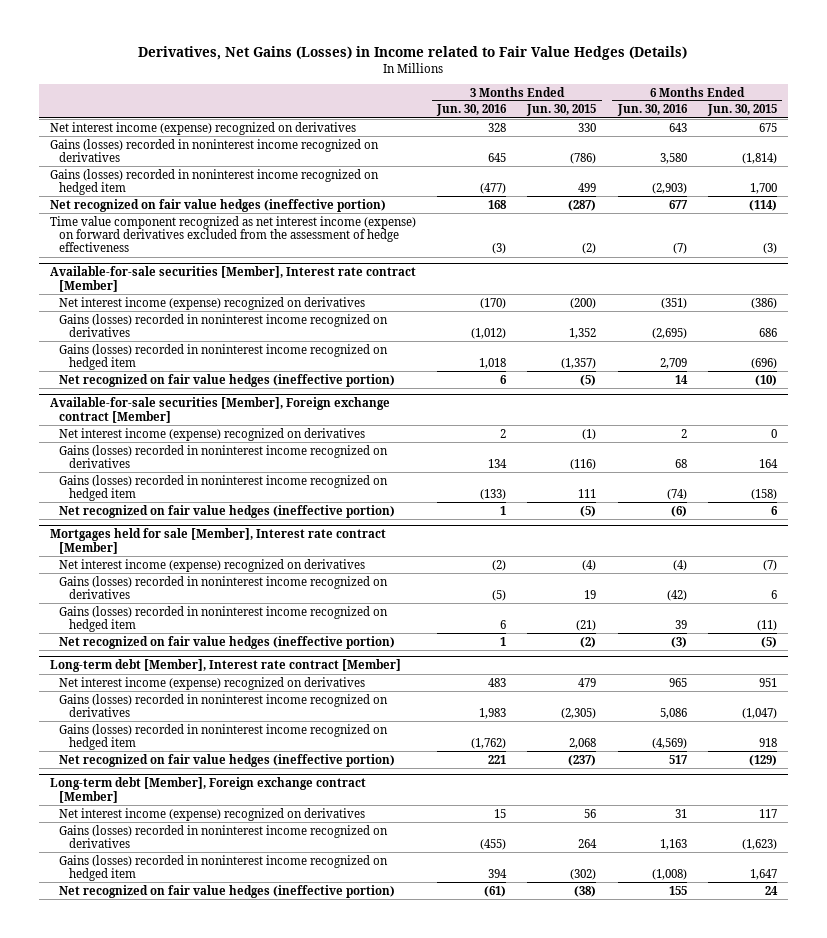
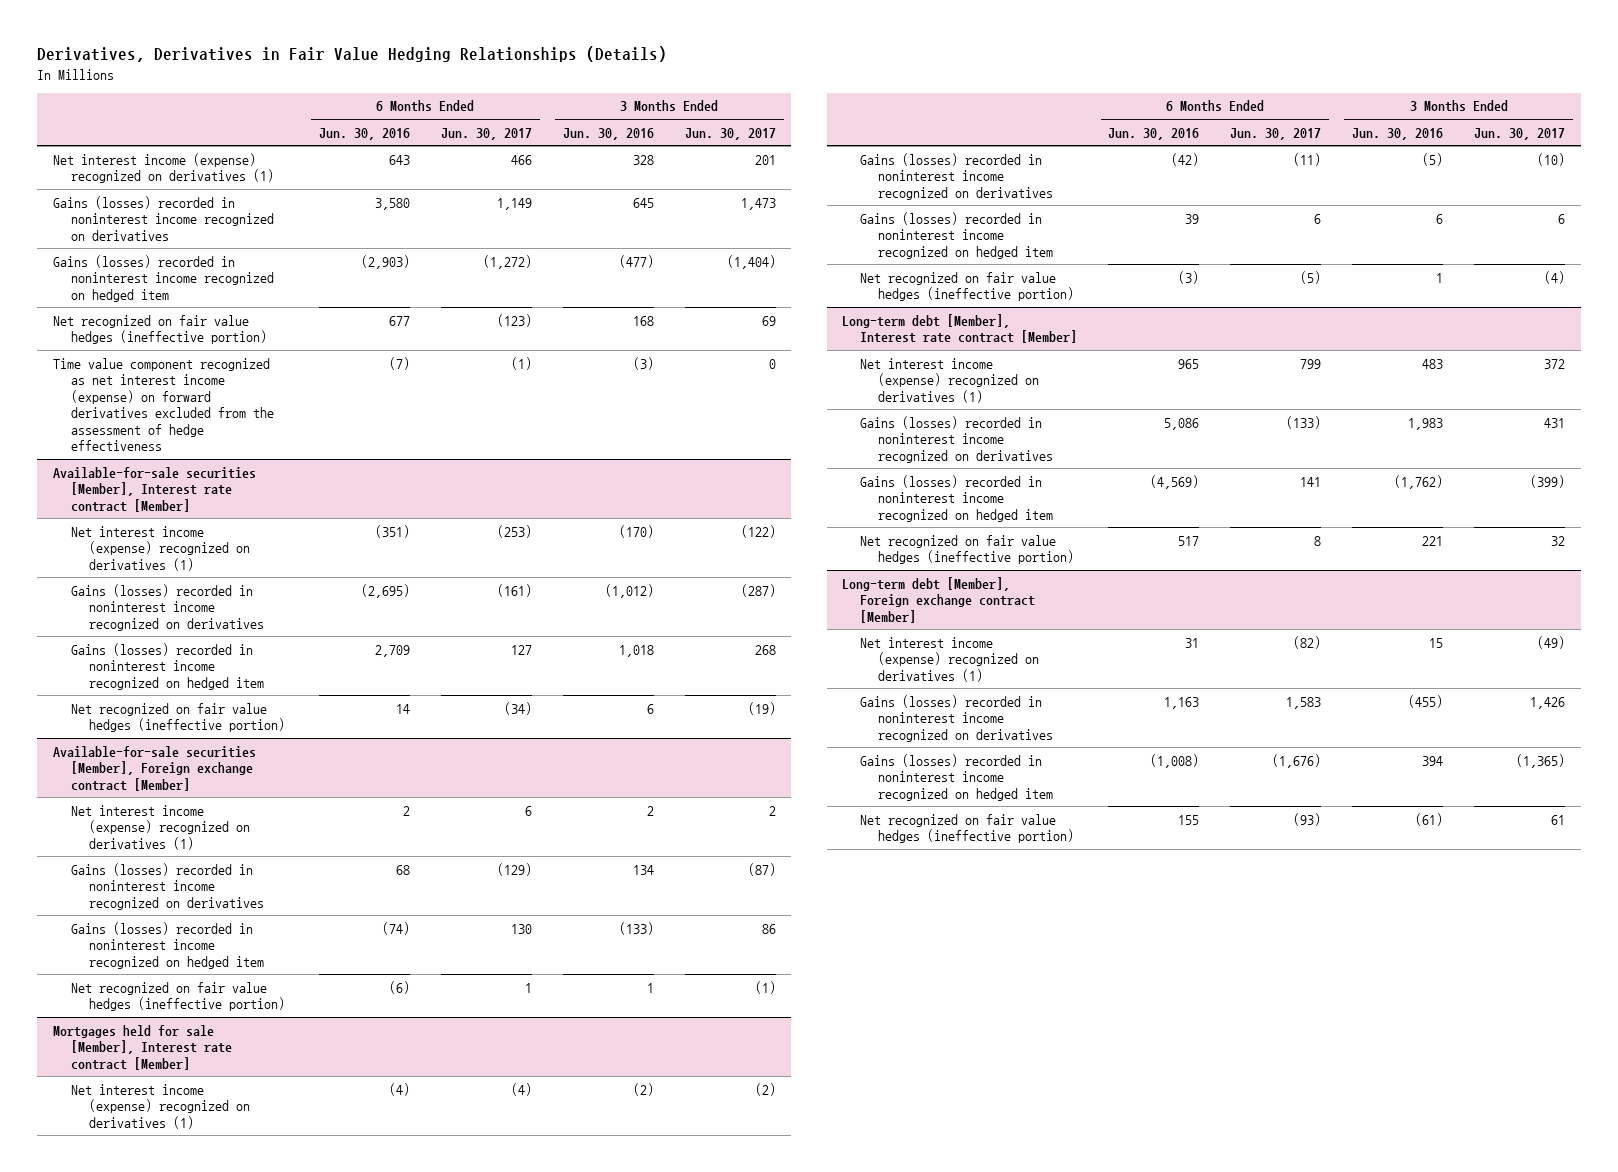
[138,45,688,60] Derivatives, Net Gains (Losses) in Income related to Fair Value Hedges (Details) -> [37,46,668,63] Derivatives, Derivatives in Fair Value Hedging Relationships (Details)
[526,104,597,117] Jun. 30, 2015 -> none
[707,104,778,117] Jun. 30, 2015 -> none
none -> [440,127,532,140] Jun. 30, 2017
none -> [684,127,776,140] Jun. 30, 2017
[49,121,356,135] Net interest income (expense) recognized on derivatives -> [52,152,275,184] Net interest income (expense) recognized on derivatives (1)
[59,296,366,310] Net interest income (expense) recognized on derivatives -> [71,525,251,571] Net interest income (expense) recognized on derivatives (1)
[59,427,366,441] Net interest income (expense) recognized on derivatives -> [71,804,251,850] Net interest income (expense) recognized on derivatives (1)
[59,558,366,572] Net interest income (expense) recognized on derivatives -> [71,1083,251,1129] Net interest income (expense) recognized on derivatives (1)
[59,676,366,690] Net interest income (expense) recognized on derivatives -> [860,357,1040,403] Net interest income (expense) recognized on derivatives (1)
[59,807,366,821] Net interest income (expense) recognized on derivatives -> [860,636,1040,682] Net interest income (expense) recognized on derivatives (1)

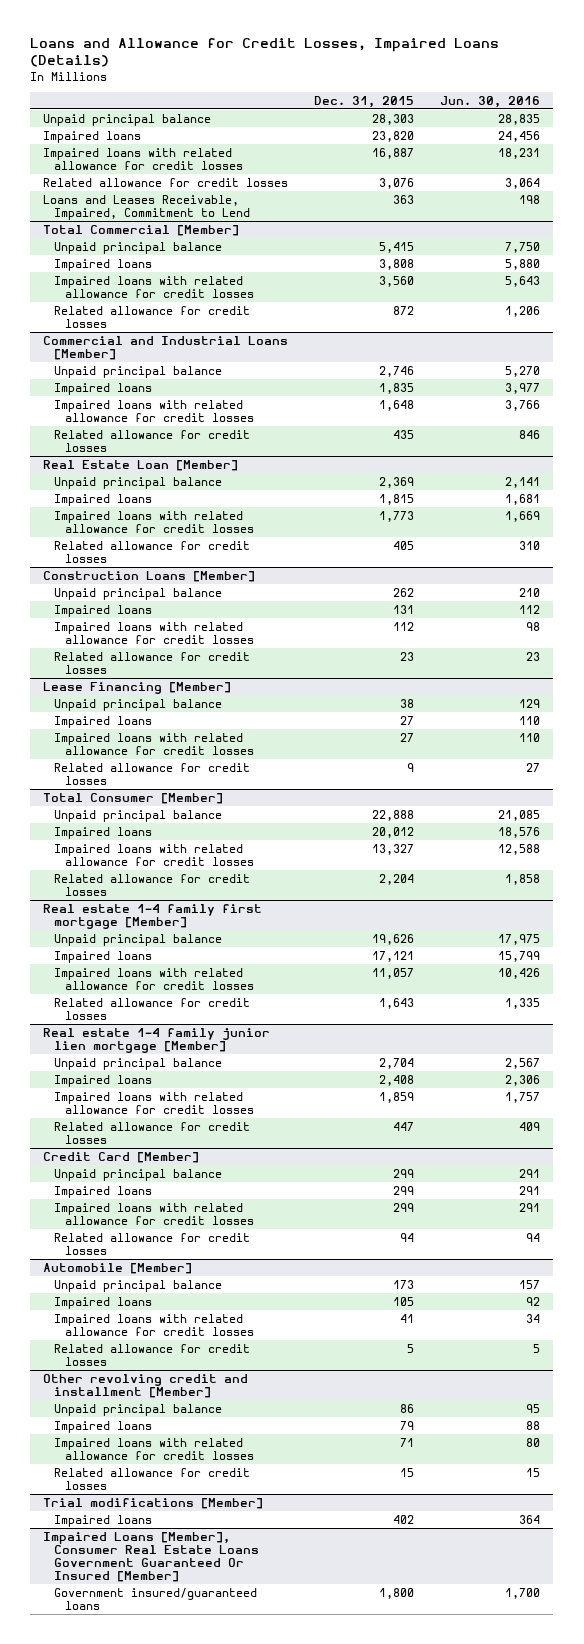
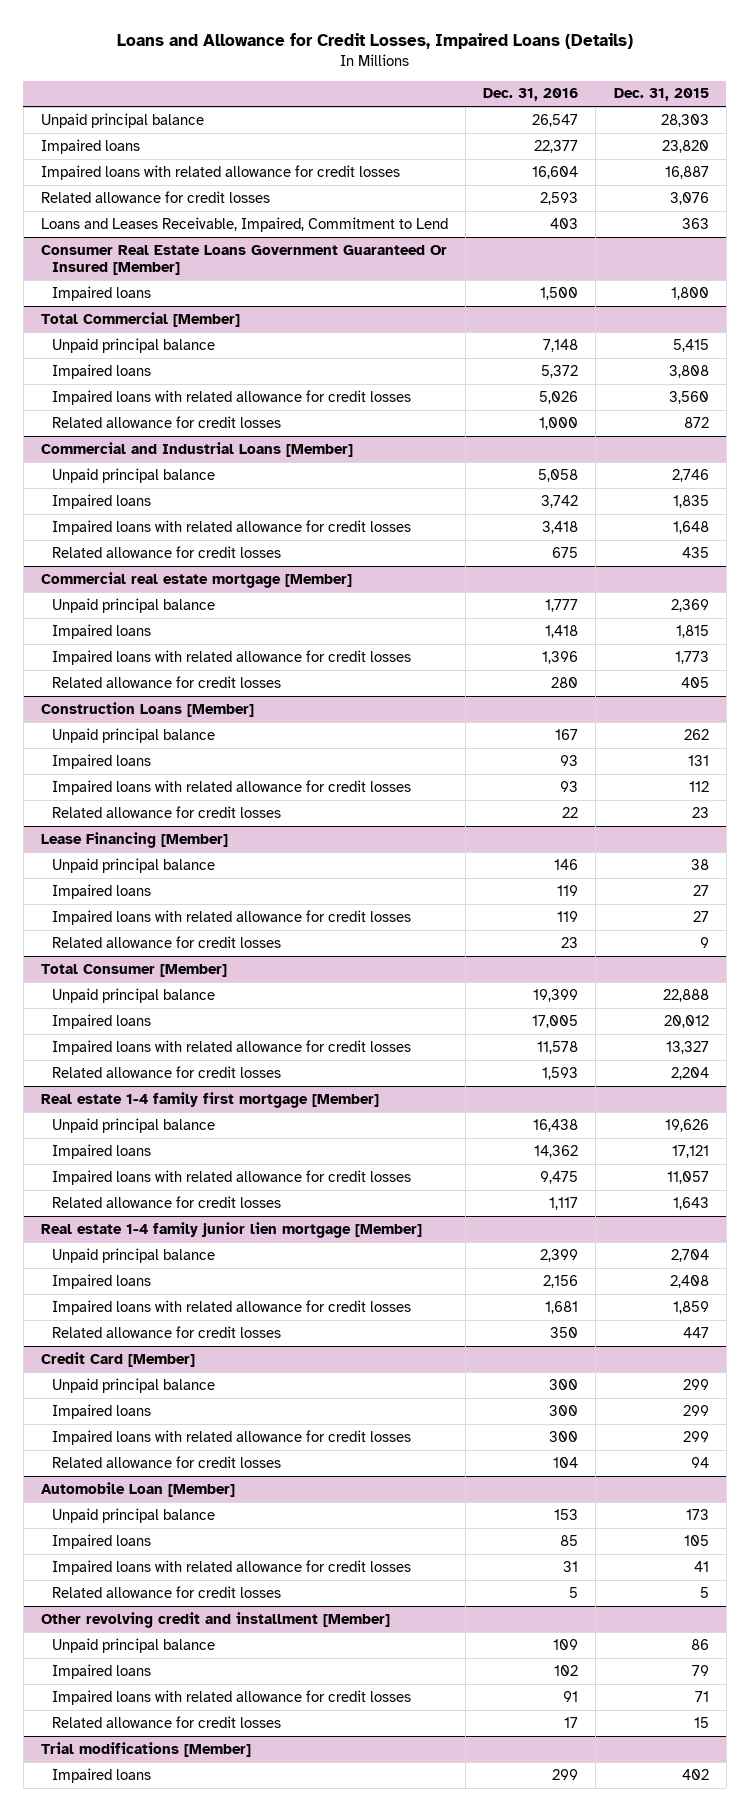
[440,95,541,108] Jun. 30, 2016 -> none
none -> [483,88,579,102] Dec. 31, 2016
none -> [41,244,448,276] Consumer Real Estate Loans Government Guaranteed Or Insured [Member]
none -> [52,285,152,301] Impaired loans
[43,459,239,471] Real Estate Loan [Member] -> [41,571,353,588] Commercial real estate mortgage [Member]
[43,1262,193,1274] Automobile [Member] -> [41,1481,236,1497] Automobile Loan [Member]
[43,1531,259,1582] Impaired Loans [Member], Consumer Real Estate Loans Government Guaranteed Or Insured [Member] -> none
[53,1587,257,1610] Government insured/guaranteed loans -> none

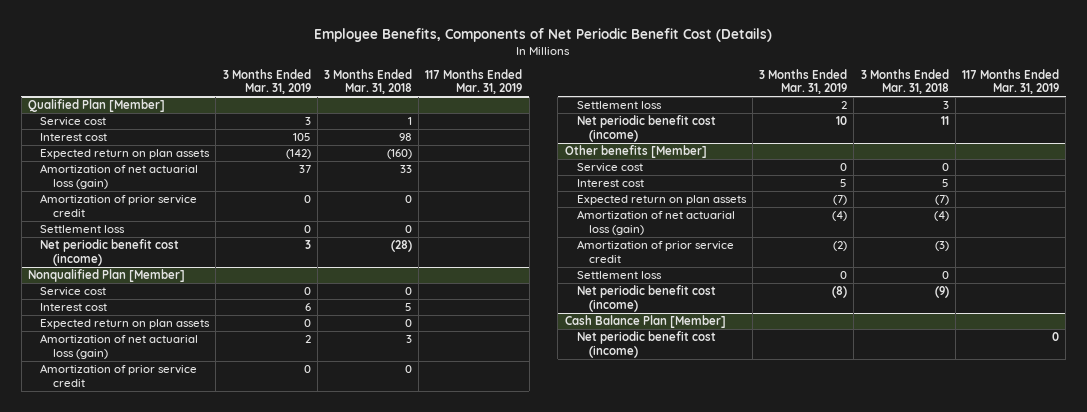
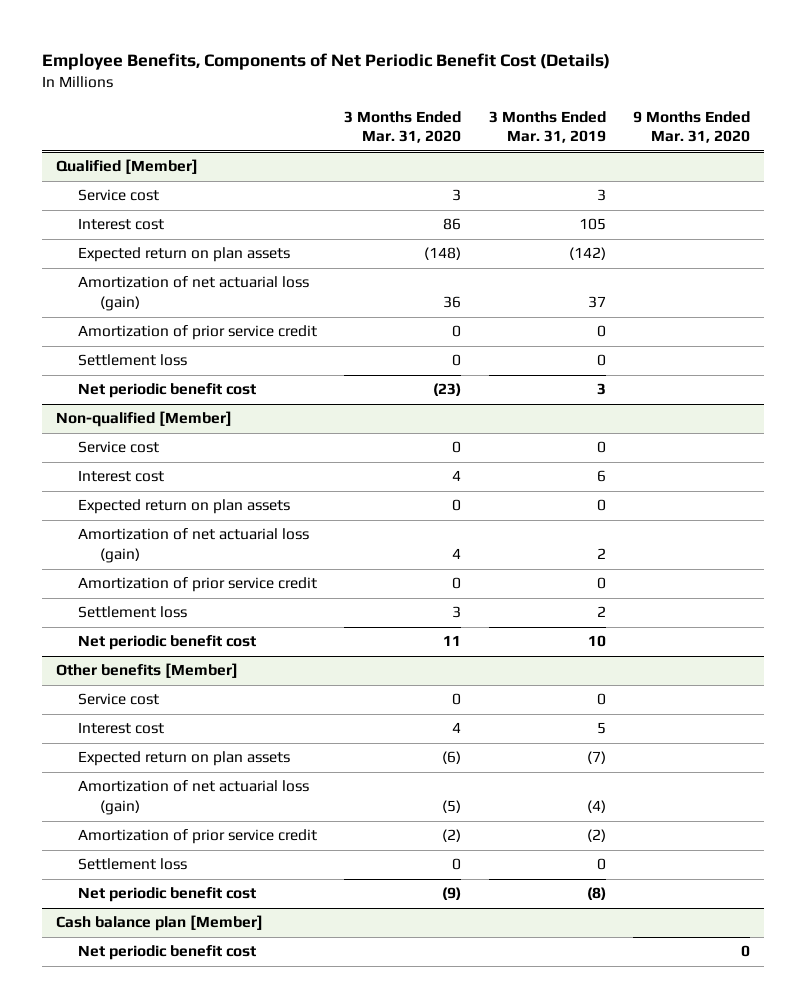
[323,68,412,94] 3 Months Ended Mar. 31, 2018 -> none
[425,68,523,94] 117 Months Ended Mar. 31, 2019 -> none
none -> [344,110,462,144] 3 Months Ended Mar. 31, 2020
none -> [632,110,750,144] 9 Months Ended Mar. 31, 2020
[27,99,165,113] Qualified Plan [Member] -> [56,159,199,175] Qualified [Member]
[40,239,180,266] Net periodic benefit cost (income) -> [78,383,257,399] Net periodic benefit cost
[27,269,185,283] Nonqualified Plan [Member] -> [56,411,233,428] Non-qualified [Member]
[576,115,716,142] Net periodic benefit cost (income) -> [78,635,257,651] Net periodic benefit cost
[576,285,716,312] Net periodic benefit cost (income) -> [78,887,257,903] Net periodic benefit cost
[564,315,726,329] Cash Balance Plan [Member] -> [56,915,264,932] Cash balance plan [Member]
[576,331,716,358] Net periodic benefit cost (income) -> [78,945,257,961] Net periodic benefit cost

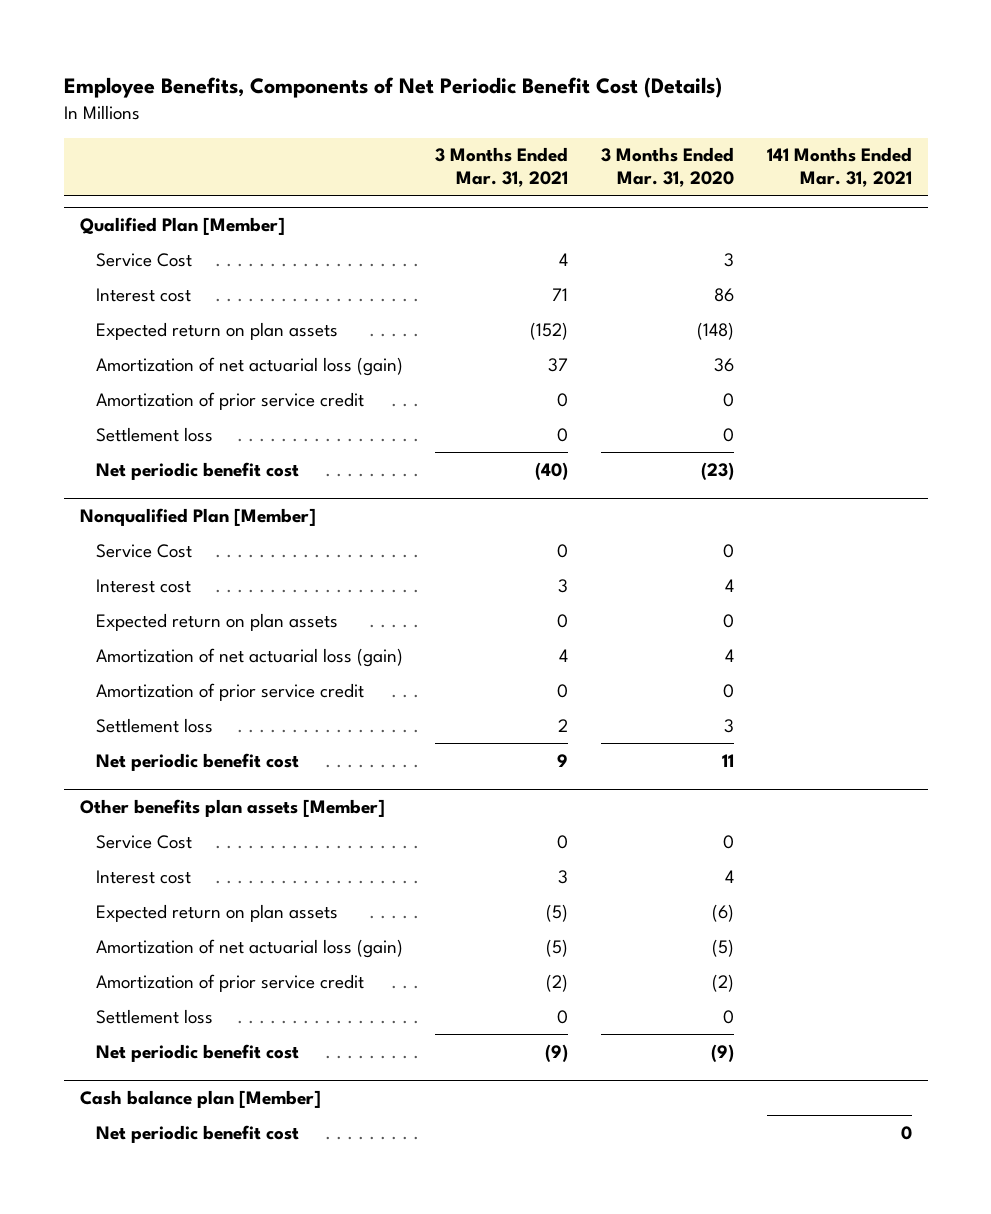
[488,110,606,144] 3 Months Ended Mar. 31, 2019 -> none
[632,110,750,144] 9 Months Ended Mar. 31, 2020 -> none
none -> [435,147,569,188] 3 Months Ended Mar. 31, 2021
none -> [766,147,912,188] 141 Months Ended Mar. 31, 2021
[56,159,199,175] Qualified [Member] -> [79,217,285,236] Qualified Plan [Member]
[78,189,160,202] Service cost -> [95,252,192,267] Service Cost
[56,411,233,428] Non-qualified [Member] -> [79,508,316,527] Nonqualified Plan [Member]
[78,441,160,454] Service cost -> [95,543,192,558] Service Cost
[56,663,239,679] Other benefits [Member] -> [79,799,385,818] Other benefits plan assets [Member]
[78,693,160,706] Service cost -> [95,834,192,849] Service Cost

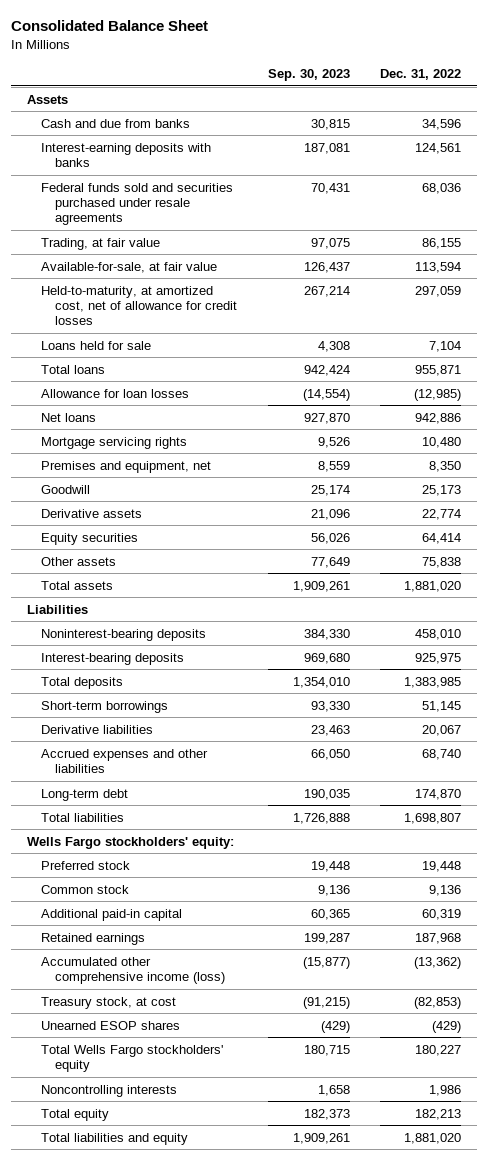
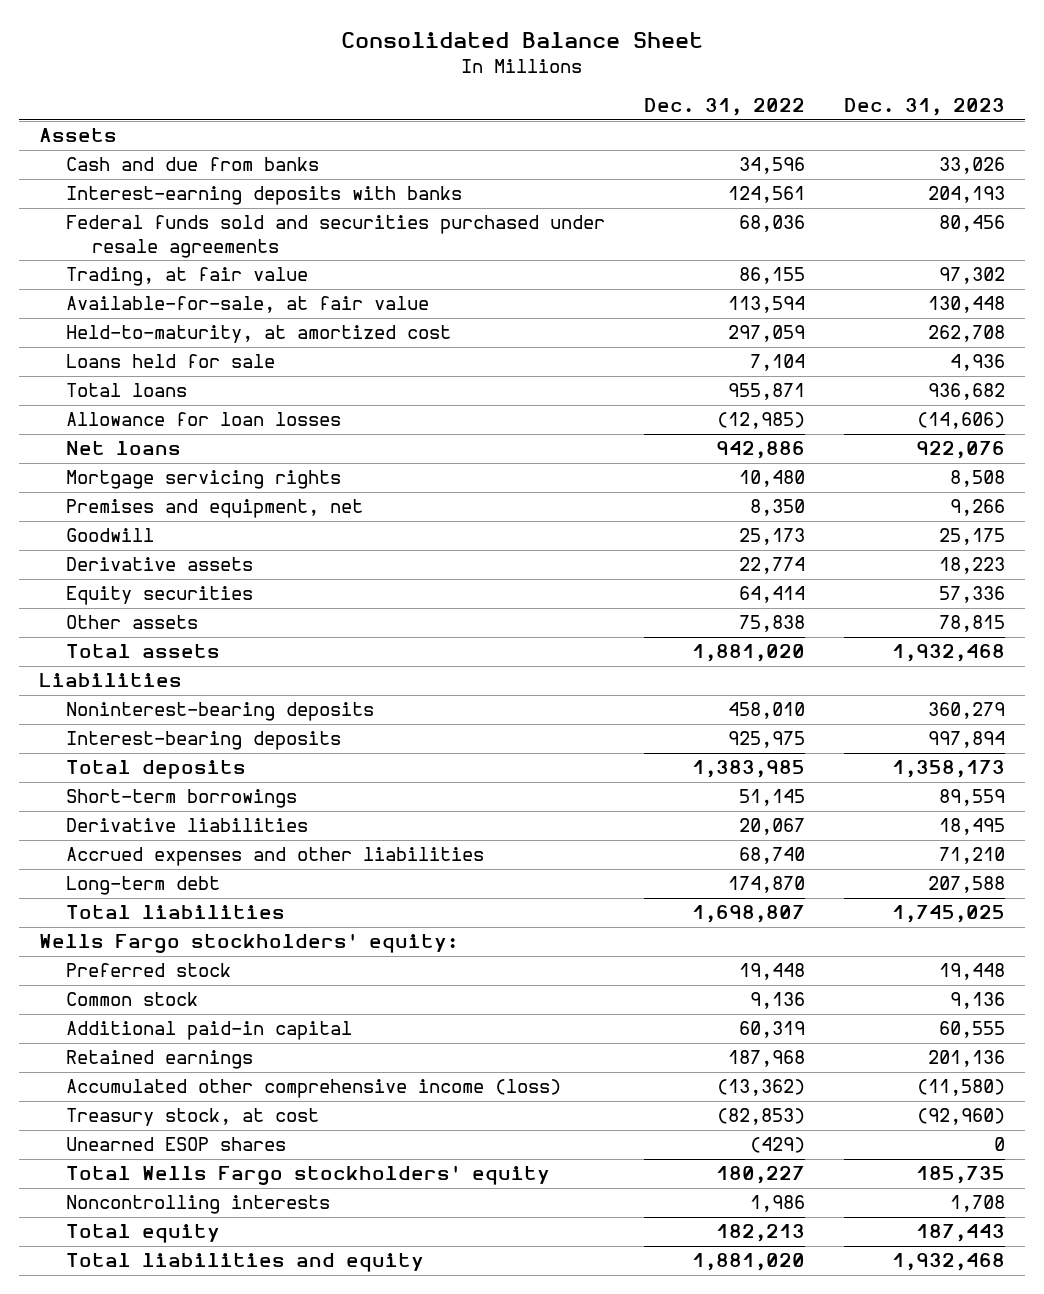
[267,69,350,82] Sep. 30, 2023 -> none
none -> [844,98,1006,117] Dec. 31, 2023
[40,285,237,326] Held-to-maturity, at amortized cost, net of allowance for credit losses -> [65,325,451,344] Held-to-maturity, at amortized cost

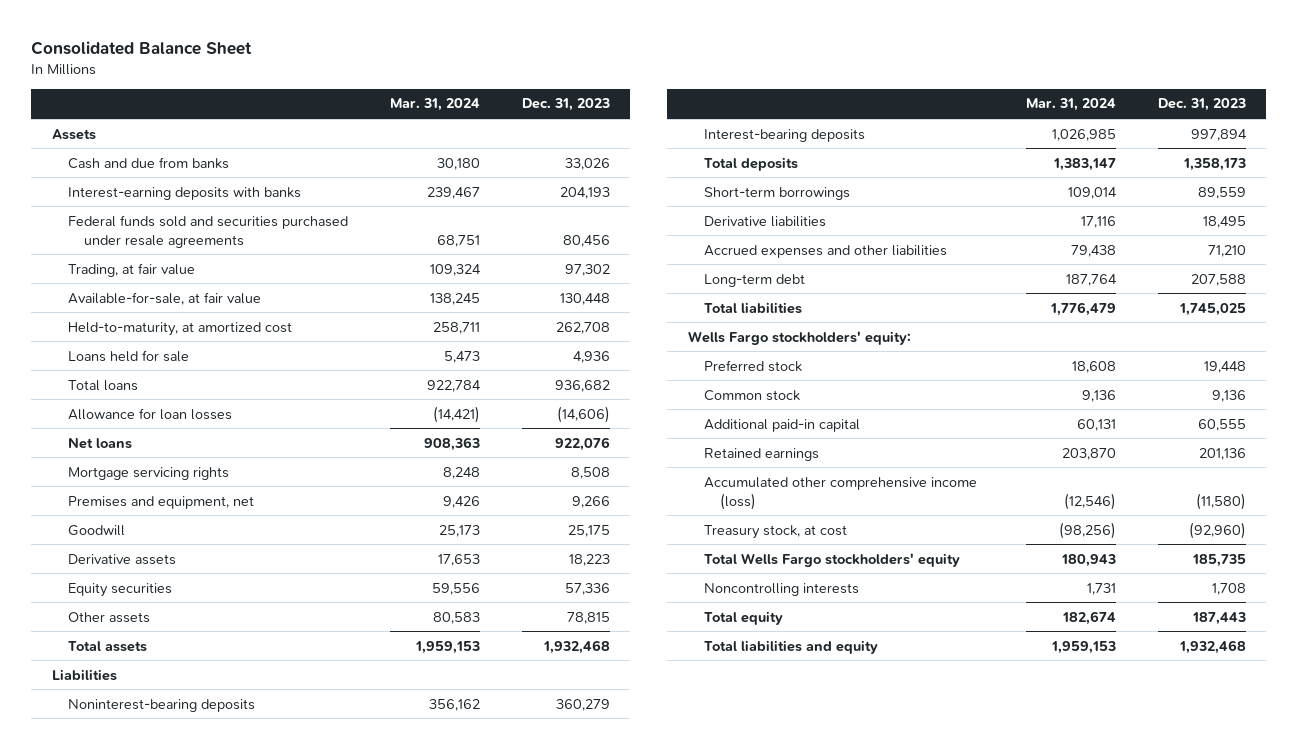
[643,98,805,117] Dec. 31, 2022 -> none
none -> [389,98,480,112] Mar. 31, 2024
[65,1137,286,1152] Unearned ESOP shares -> none

